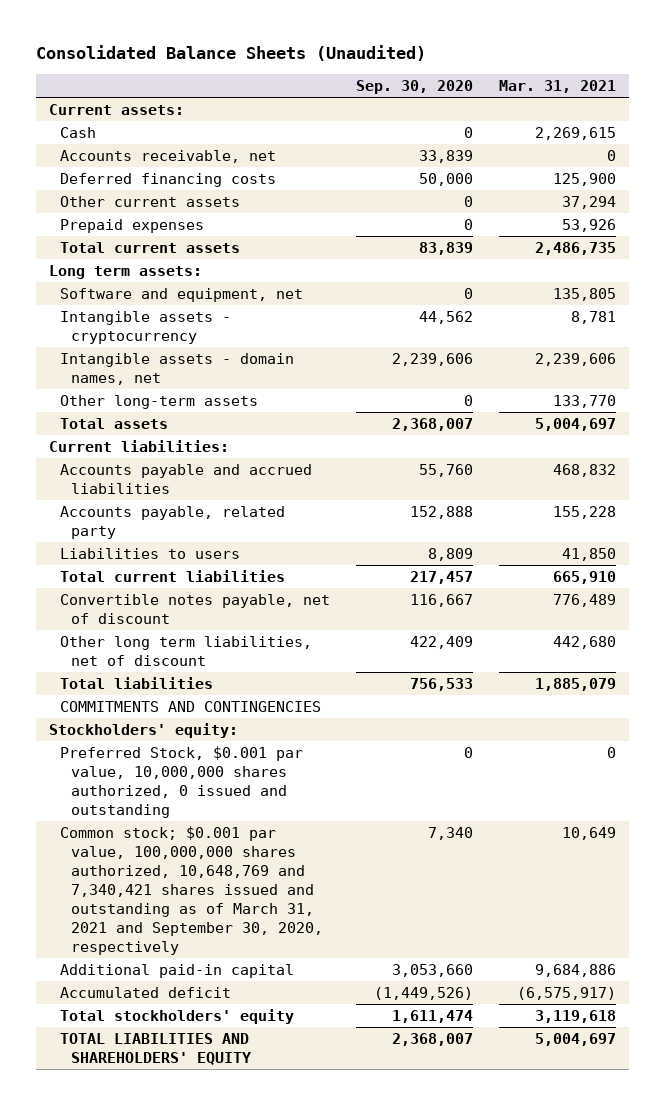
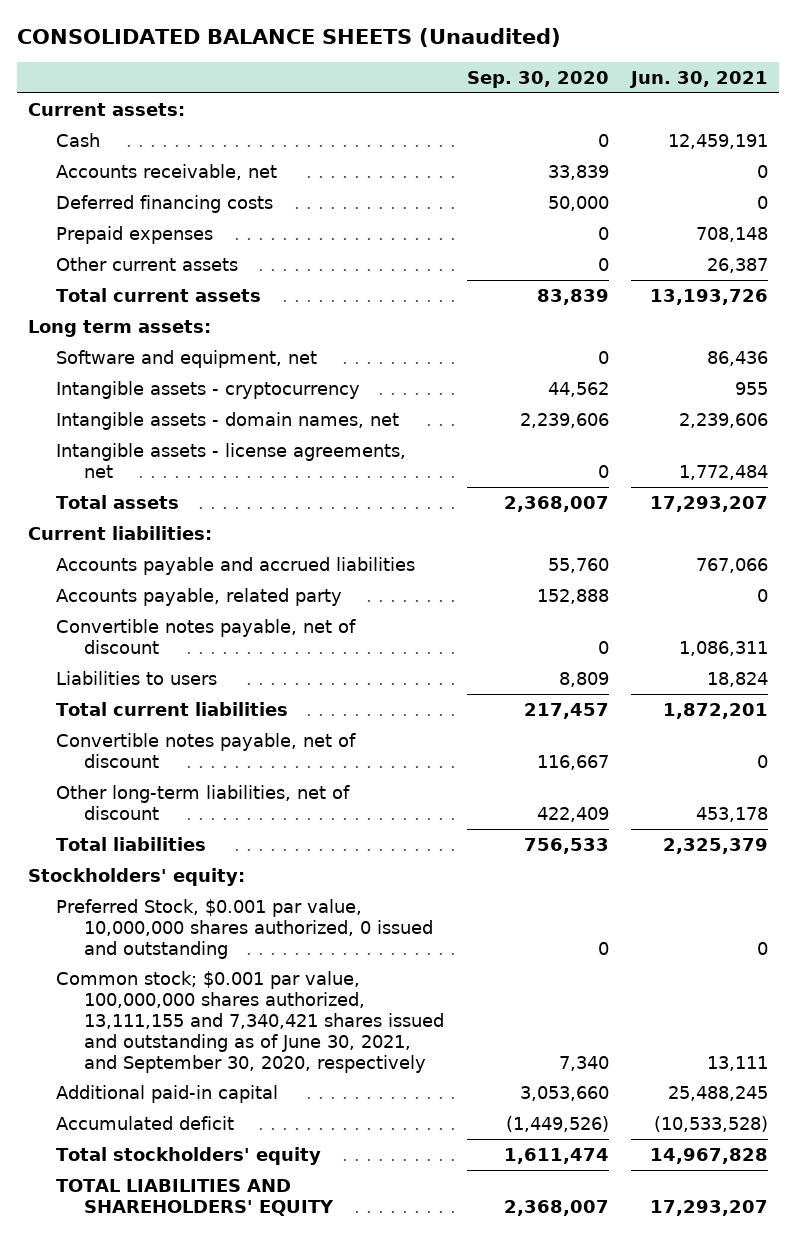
[36,45,427,62] Consolidated Balance Sheets (Unaudited) -> [16,28,561,48] CONSOLIDATED BALANCE SHEETS (Unaudited)
[499,79,617,93] Mar. 31, 2021 -> none
none -> [628,70,768,88] Jun. 30, 2021
[60,195,241,207] Other current assets -> [56,256,239,271] Other current assets
[60,394,259,409] Other long-term assets -> none
none -> [56,442,407,478] Intangible assets - license agreements, net
none -> [56,618,357,654] Convertible notes payable, net of discount
[60,635,313,666] Other long term liabilities, net of discount -> [56,784,351,820] Other long-term liabilities, net of discount
[60,700,322,712] COMMITMENTS AND CONTINGENCIES -> none
[60,825,324,955] Common stock; $0.001 par value, 100,000,000 shares authorized, 10,648,769 and 7,340,421 shares issued and outstanding as of March 31, 2021 and September 30, 2020, respectively -> [56,970,445,1073] Common stock; $0.001 par value, 100,000,000 shares authorized, 13,111,155 and 7,340,421 shares issued and outstanding as of June 30, 2021, and September 30, 2020, respectively

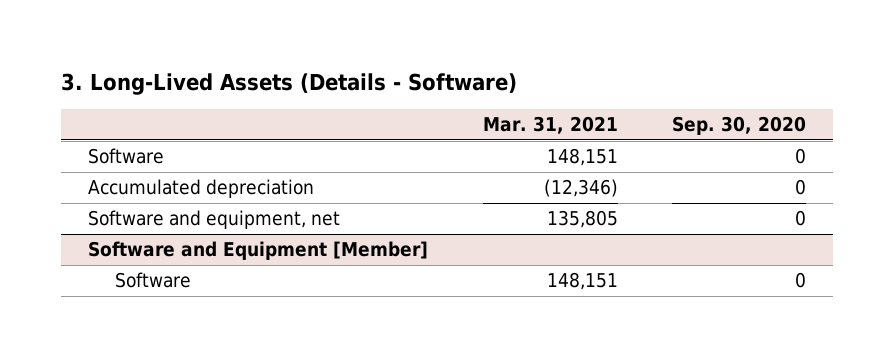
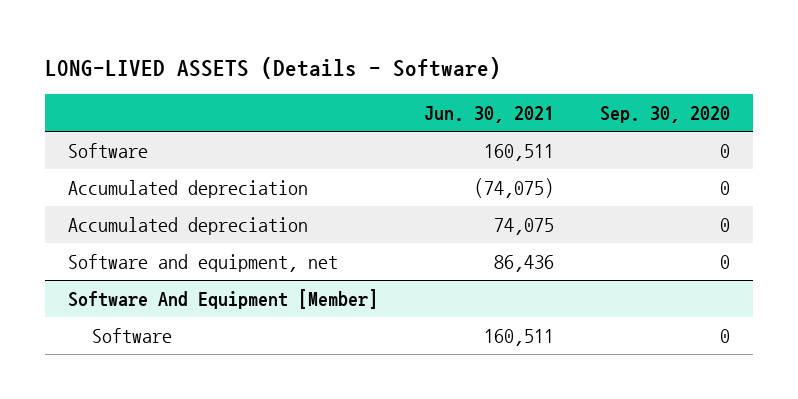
[60,73,517,96] 3. Long-Lived Assets (Details - Software) -> [44,56,501,79] LONG-LIVED ASSETS (Details - Software)
[482,116,618,135] Mar. 31, 2021 -> none
none -> [423,106,554,124] Jun. 30, 2021
none -> [67,216,308,235] Accumulated depreciation
[88,241,429,261] Software and Equipment [Member] -> [67,288,378,309] Software And Equipment [Member]

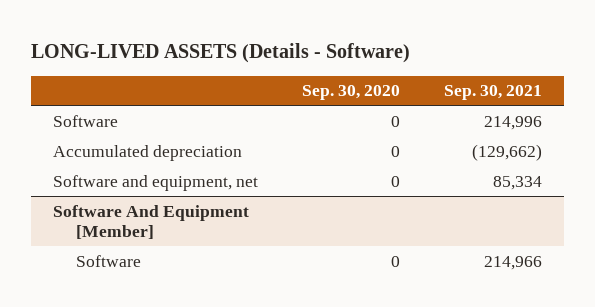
[423,106,554,124] Jun. 30, 2021 -> none
none -> [444,85,543,101] Sep. 30, 2021
[67,216,308,235] Accumulated depreciation -> none

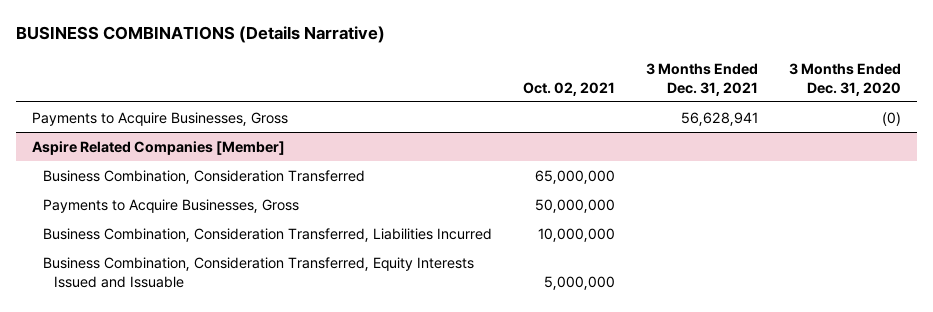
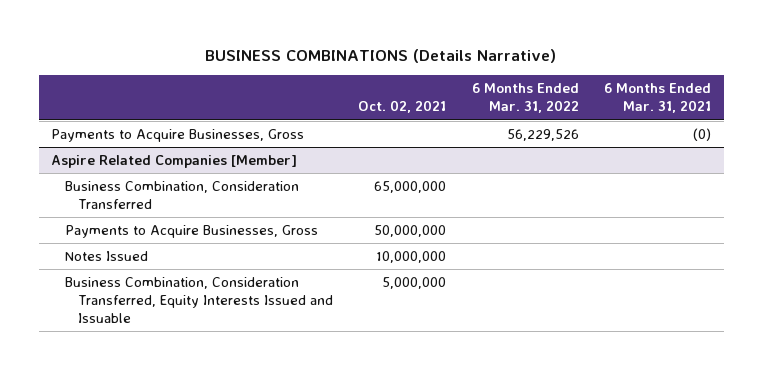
[646,62,759,96] 3 Months Ended Dec. 31, 2021 -> none
[789,62,902,96] 3 Months Ended Dec. 31, 2020 -> none
none -> [471,83,579,114] 6 Months Ended Mar. 31, 2022
none -> [604,83,712,114] 6 Months Ended Mar. 31, 2021
[43,227,493,242] Business Combination, Consideration Transferred, Liabilities Incurred -> none
none -> [64,251,148,262] Notes Issued

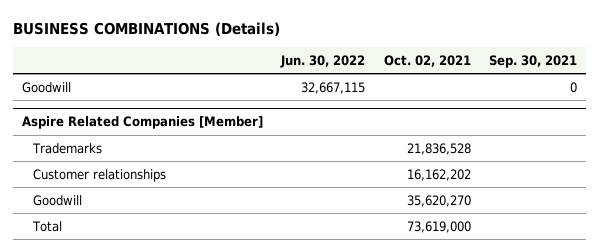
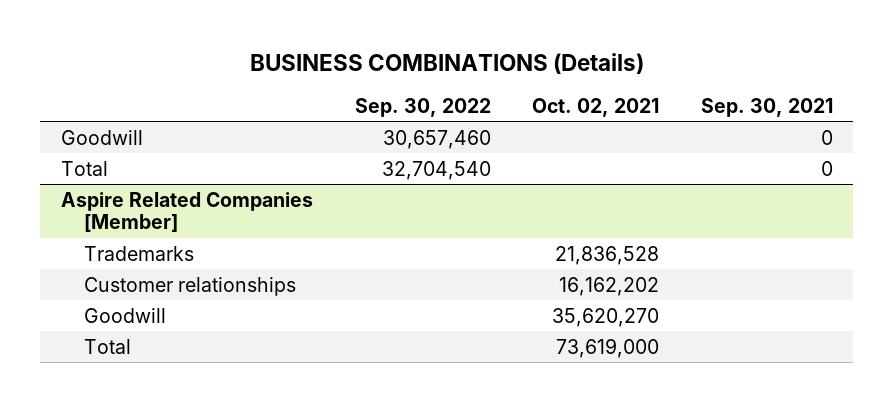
[280,54,366,68] Jun. 30, 2022 -> none
none -> [354,97,491,117] Sep. 30, 2022
none -> [61,160,109,176] Total

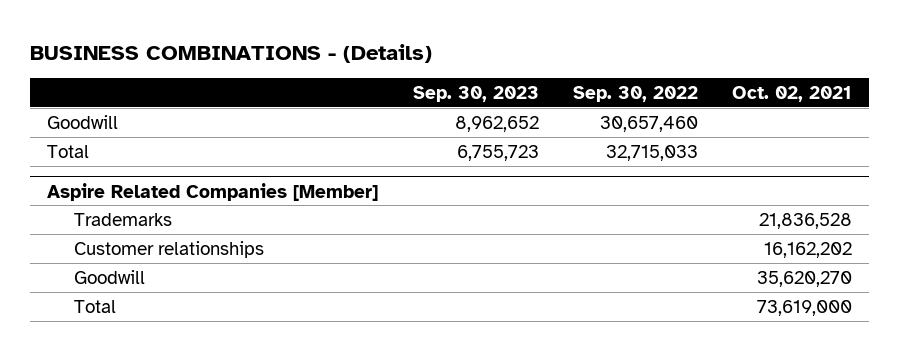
[249,52,644,74] BUSINESS COMBINATIONS (Details) -> [30,43,433,63] BUSINESS COMBINATIONS - (Details)
[700,97,833,117] Sep. 30, 2021 -> none
none -> [412,86,539,103] Sep. 30, 2023
[381,160,491,180] 32,704,540 -> [605,144,698,161] 32,715,033

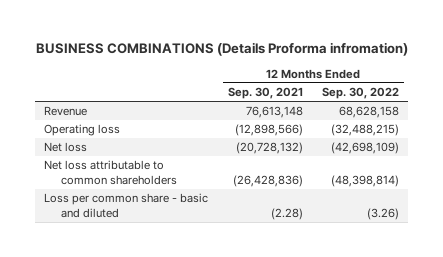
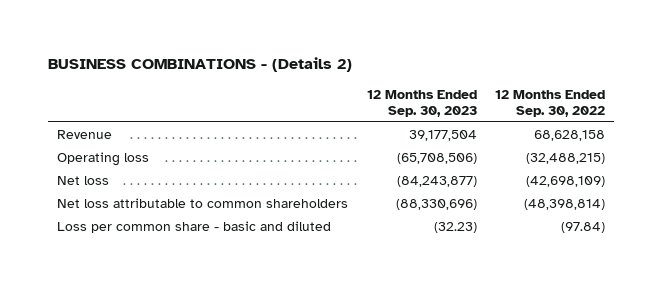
[35,41,408,56] BUSINESS COMBINATIONS (Details Proforma infromation) -> [47,56,352,72] BUSINESS COMBINATIONS - (Details 2)
[227,87,303,100] Sep. 30, 2021 -> none
none -> [366,89,477,118] 12 Months Ended Sep. 30, 2023
[366,207,399,220] (3.26) -> [561,222,606,234] (97.84)

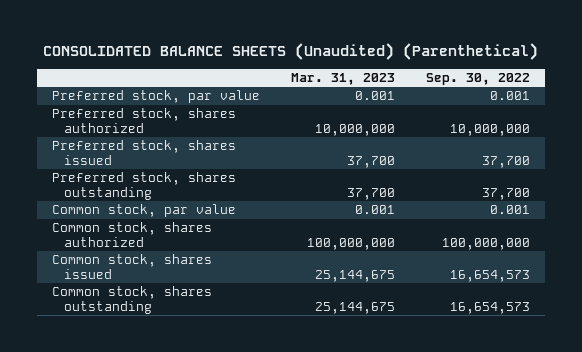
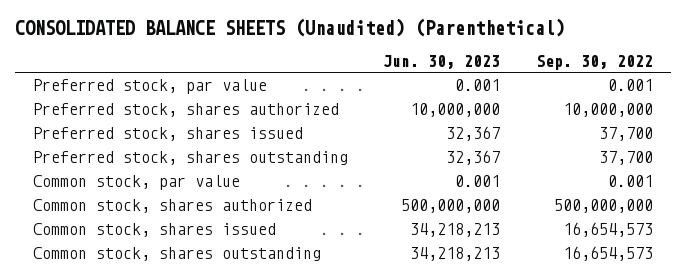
[290,72,395,85] Mar. 31, 2023 -> none
none -> [383,54,501,69] Jun. 30, 2023
[441,237,530,250] 100,000,000 -> [554,199,654,214] 500,000,000

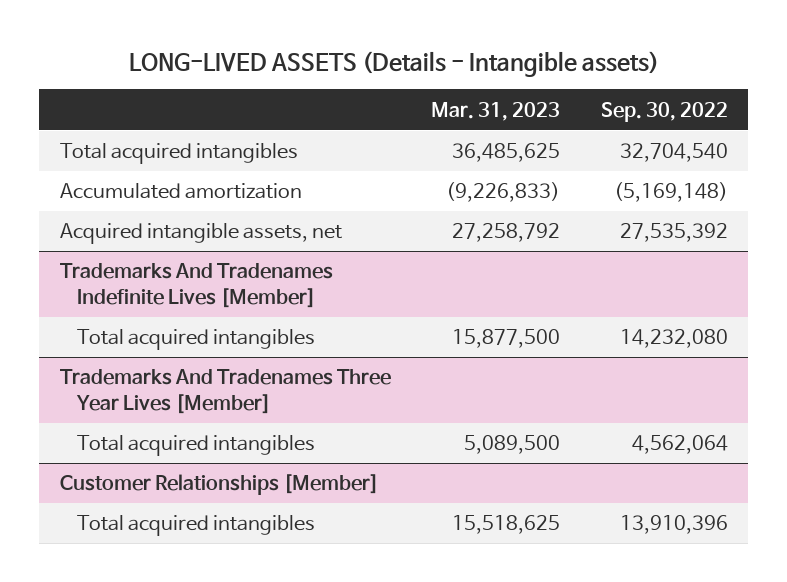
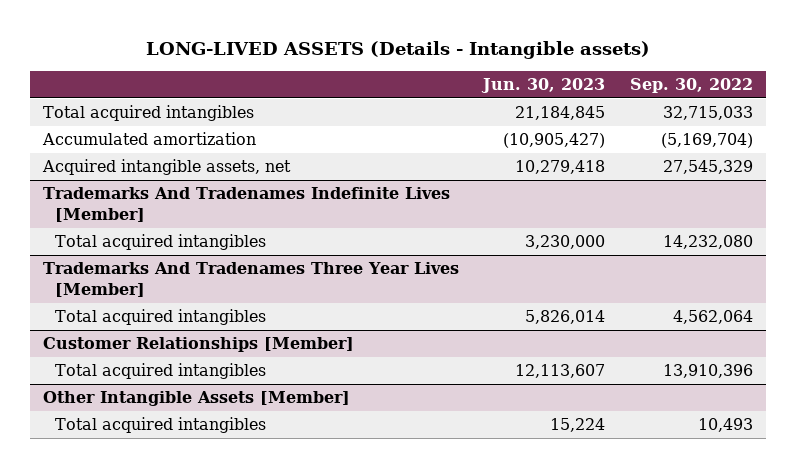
[431,101,561,121] Mar. 31, 2023 -> none
none -> [481,77,606,93] Jun. 30, 2023
[619,143,728,163] 32,704,540 -> [663,106,754,121] 32,715,033
[613,182,728,203] (5,169,148) -> [661,133,754,149] (5,169,704)
[619,223,728,243] 27,535,392 -> [663,160,754,175] 27,545,329
none -> [42,391,350,407] Other Intangible Assets [Member]
none -> [54,417,266,434] Total acquired intangibles

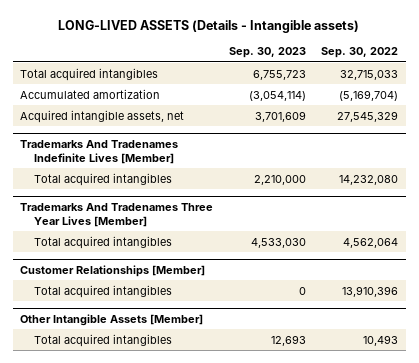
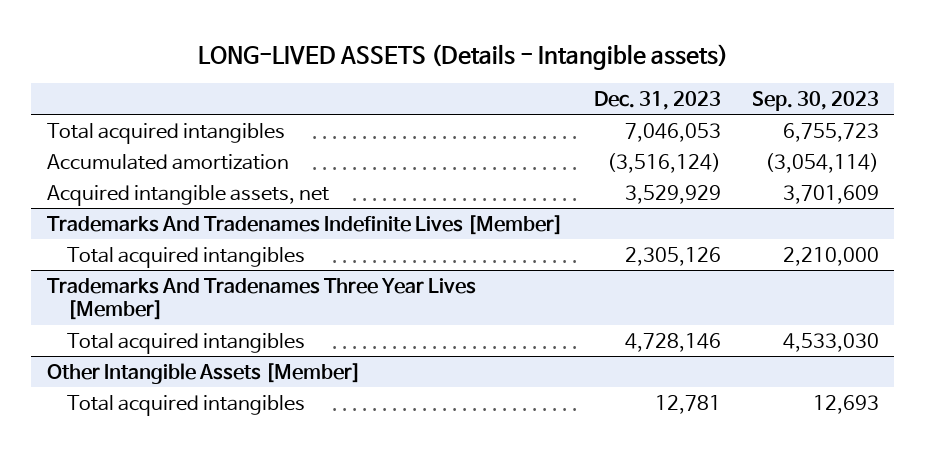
[321,47,399,59] Sep. 30, 2022 -> none
none -> [593,90,721,110] Dec. 31, 2023
[20,264,206,277] Customer Relationships [Member] -> none
[33,284,172,298] Total acquired intangibles -> none

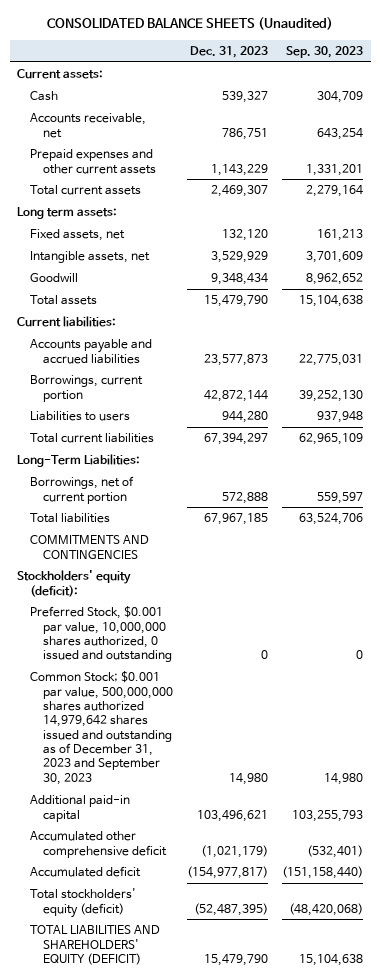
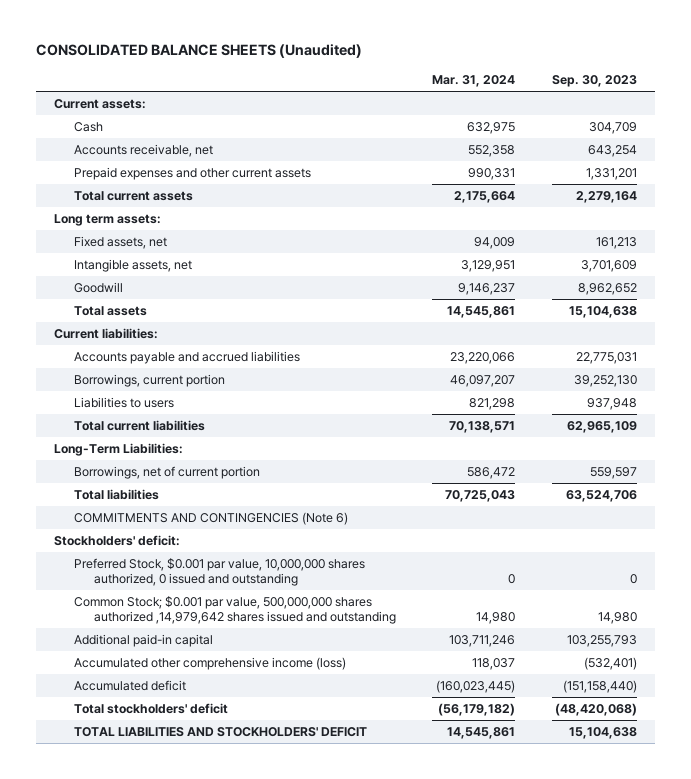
[190,45,269,58] Dec. 31, 2023 -> none
none -> [432,75,516,88] Mar. 31, 2024
[30,535,150,559] COMMITMENTS AND CONTINGENCIES -> [74,512,349,526] COMMITMENTS AND CONTINGENCIES (Note 6)
[17,570,132,597] Stockholders' equity (deficit): -> [53,535,180,547] Stockholders' deficit:
[30,671,173,785] Common Stock; $0.001 par value, 500,000,000 shares authorized 14,979,642 shares issued and outstanding as of December 31, 2023 and September 30, 2023 -> [74,596,397,624] Common Stock; $0.001 par value, 500,000,000 shares authorized ,14,979,642 shares issued and outstanding
[30,831,167,858] Accumulated other comprehensive deficit -> [74,657,347,671] Accumulated other comprehensive income (loss)
[30,888,137,918] Total stockholders' equity (deficit) -> [74,703,229,715] Total stockholders' deficit
[30,925,161,965] TOTAL LIABILITIES AND SHAREHOLDERS' EQUITY (DEFICIT) -> [74,727,368,738] TOTAL LIABILITIES AND STOCKHOLDERS' DEFICIT

